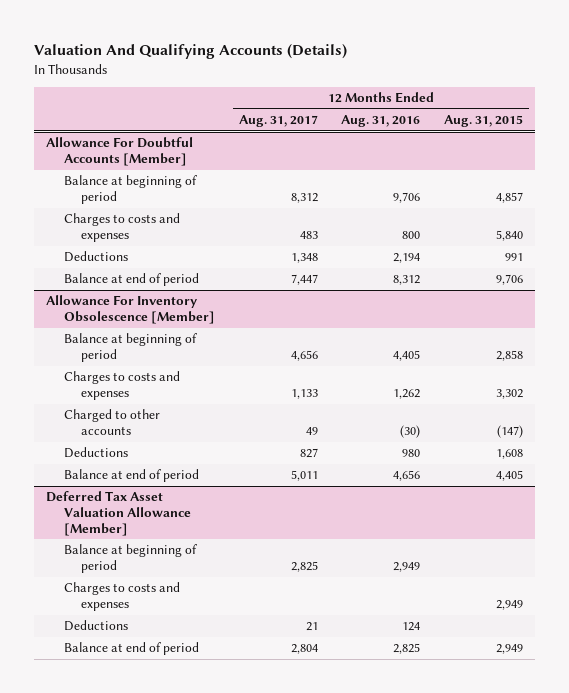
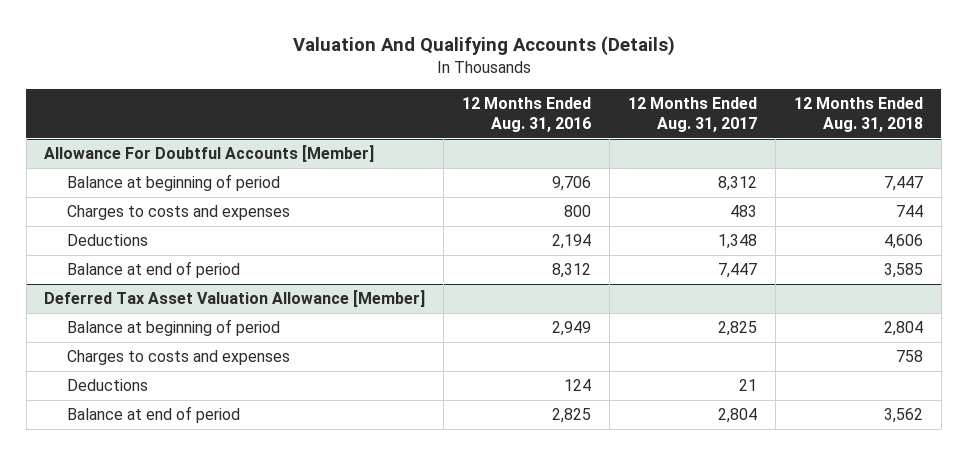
[443,115,523,128] Aug. 31, 2015 -> none
none -> [793,96,923,133] 12 Months Ended Aug. 31, 2018
[46,295,215,325] Allowance For Inventory Obsolescence [Member] -> none
[63,333,197,363] Balance at beginning of period -> none
[63,371,180,401] Charges to costs and expenses -> none
[63,409,160,436] Charged to other accounts -> none
[63,447,128,459] Deductions -> none
[63,469,199,483] Balance at end of period -> none

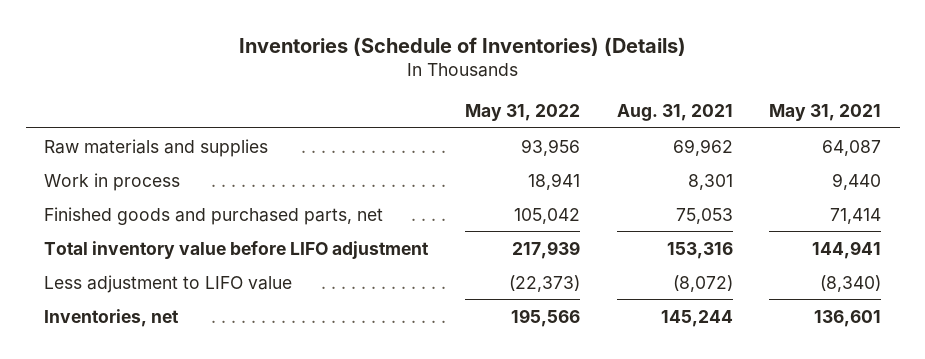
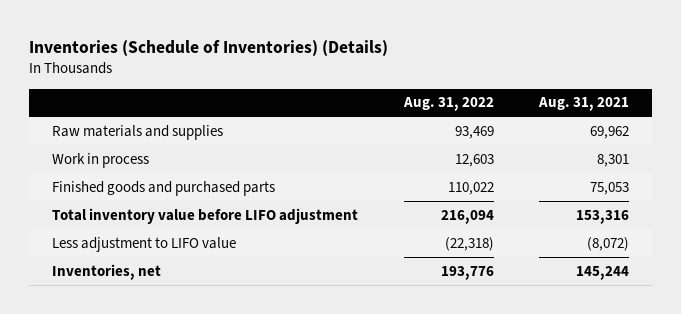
[464,103,580,121] May 31, 2022 -> none
[769,103,882,121] May 31, 2021 -> none
none -> [402,97,494,112] Aug. 31, 2022
[44,206,384,225] Finished goods and purchased parts, net -> [52,180,276,196] Finished goods and purchased parts

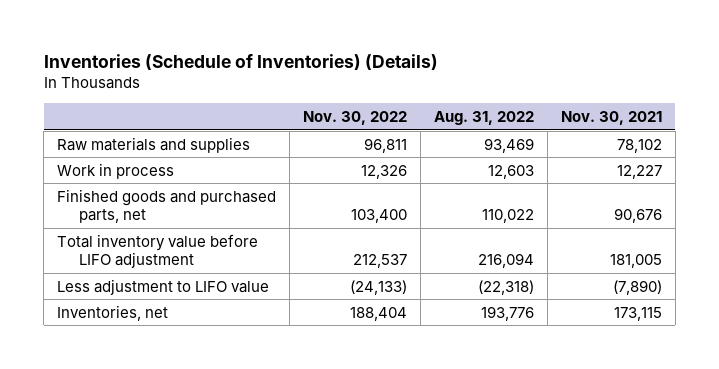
[538,97,630,112] Aug. 31, 2021 -> none
none -> [303,111,408,126] Nov. 30, 2022
none -> [560,111,662,126] Nov. 30, 2021
[52,180,276,196] Finished goods and purchased parts -> [57,188,277,224] Finished goods and purchased parts, net

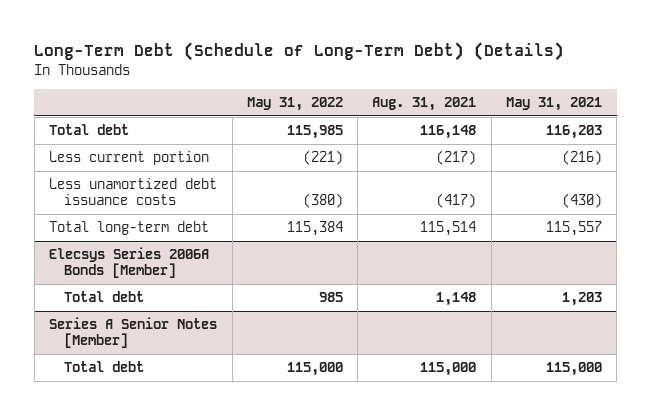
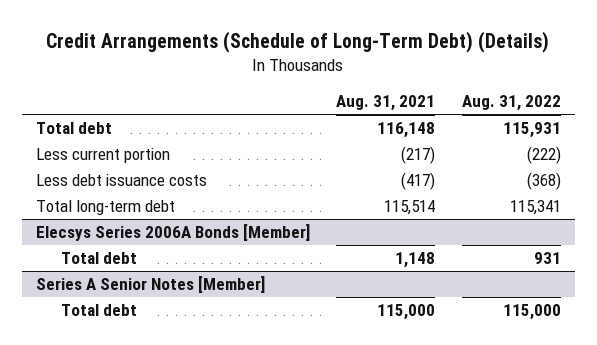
[34,42,565,62] Long-Term Debt (Schedule of Long-Term Debt) (Details) -> [46,31,550,54] Credit Arrangements (Schedule of Long-Term Debt) (Details)
[246,97,343,112] May 31, 2022 -> none
[506,97,603,112] May 31, 2021 -> none
none -> [462,95,562,112] Aug. 31, 2022
[49,178,218,206] Less unamortized debt issuance costs -> [35,173,207,186] Less debt issuance costs

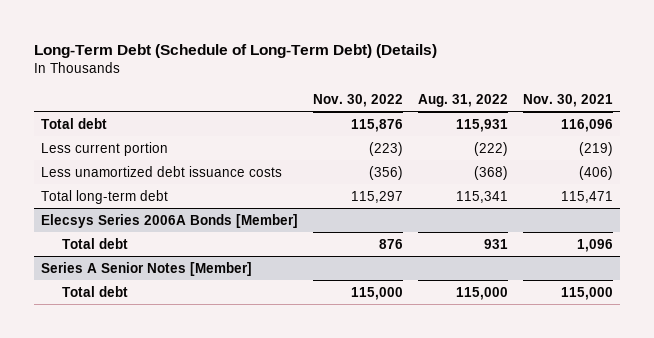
[46,31,550,54] Credit Arrangements (Schedule of Long-Term Debt) (Details) -> [33,43,437,58] Long-Term Debt (Schedule of Long-Term Debt) (Details)
[336,95,436,112] Aug. 31, 2021 -> none
none -> [313,93,404,107] Nov. 30, 2022
none -> [522,93,613,107] Nov. 30, 2021
[35,173,207,186] Less debt issuance costs -> [41,165,283,177] Less unamortized debt issuance costs

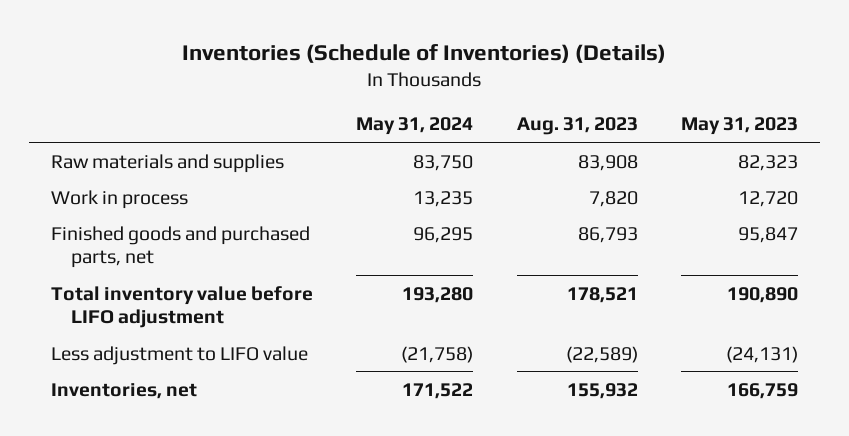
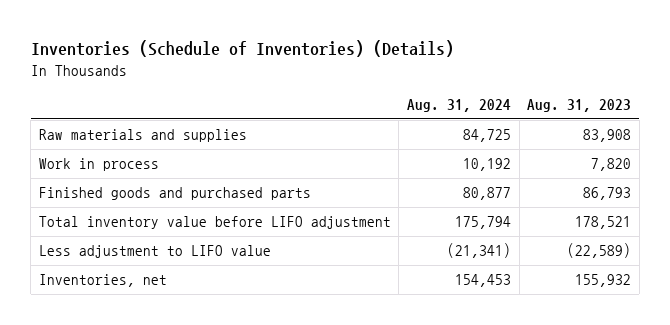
[356,117,474,136] May 31, 2024 -> none
[681,117,799,136] May 31, 2023 -> none
none -> [406,99,511,113] Aug. 31, 2024
[50,225,310,269] Finished goods and purchased parts, net -> [38,187,311,201] Finished goods and purchased parts

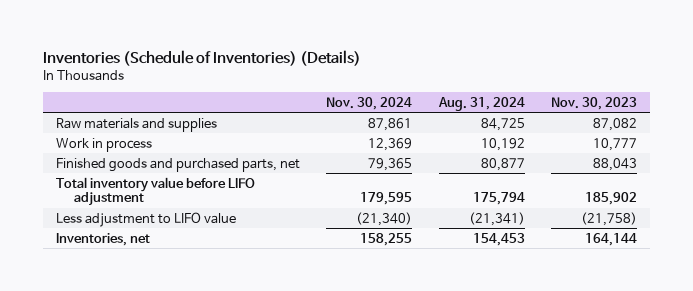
[527,99,632,113] Aug. 31, 2023 -> none
none -> [326,96,413,110] Nov. 30, 2024
none -> [550,96,637,110] Nov. 30, 2023
[38,187,311,201] Finished goods and purchased parts -> [56,157,301,172] Finished goods and purchased parts, net

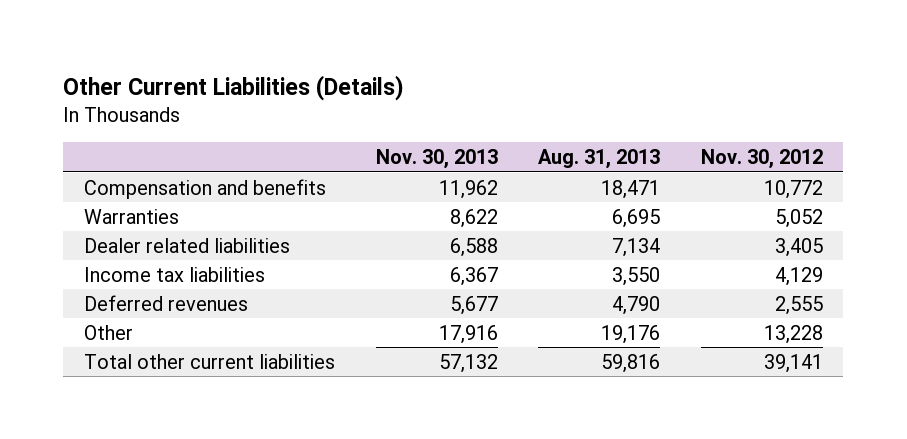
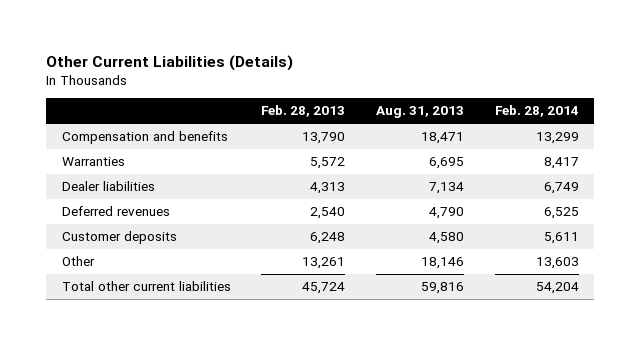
[375,148,498,169] Nov. 30, 2013 -> none
[700,148,823,169] Nov. 30, 2012 -> none
none -> [261,105,346,118] Feb. 28, 2013
none -> [494,105,579,118] Feb. 28, 2014
[83,266,265,282] Income tax liabilities -> none
[83,237,290,253] Dealer related liabilities -> [61,181,155,192] Dealer liabilities
none -> [61,231,177,245] Customer deposits
[601,324,661,344] 19,176 -> [421,257,465,270] 18,146

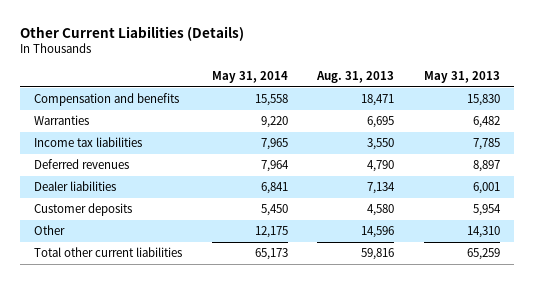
[261,105,346,118] Feb. 28, 2013 -> none
[494,105,579,118] Feb. 28, 2014 -> none
none -> [211,71,288,84] May 31, 2014
none -> [423,71,500,84] May 31, 2013
none -> [34,137,143,148] Income tax liabilities
[61,181,155,192] Dealer liabilities -> [34,181,117,192] Dealer liabilities
[421,257,465,270] 18,146 -> [361,226,395,239] 14,596

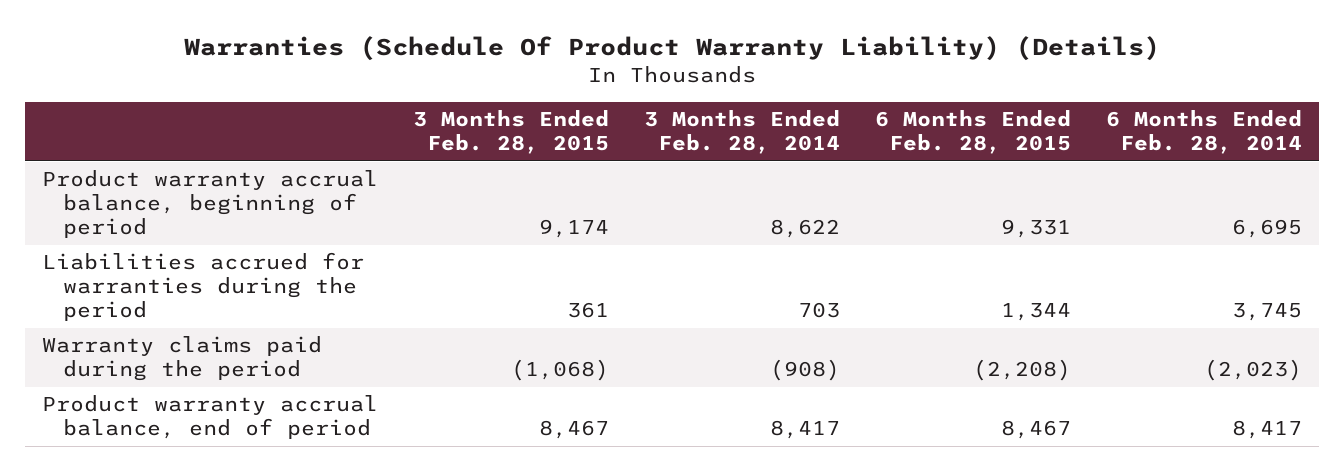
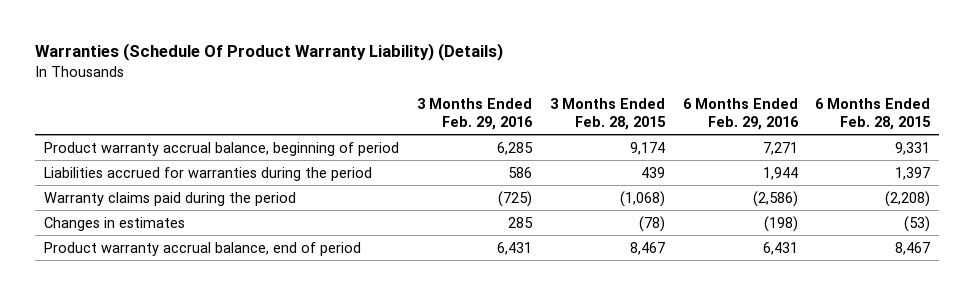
[643,110,840,155] 3 Months Ended Feb. 28, 2014 -> none
[1105,110,1302,155] 6 Months Ended Feb. 28, 2014 -> none
none -> [416,97,533,130] 3 Months Ended Feb. 29, 2016
none -> [682,97,799,130] 6 Months Ended Feb. 29, 2016
[566,302,609,319] 361 -> [640,166,665,178] 439
[1000,303,1071,322] 1,344 -> [895,166,931,180] 1,397
none -> [43,216,185,231] Changes in estimates

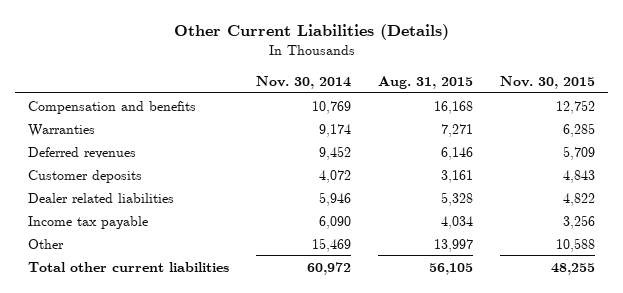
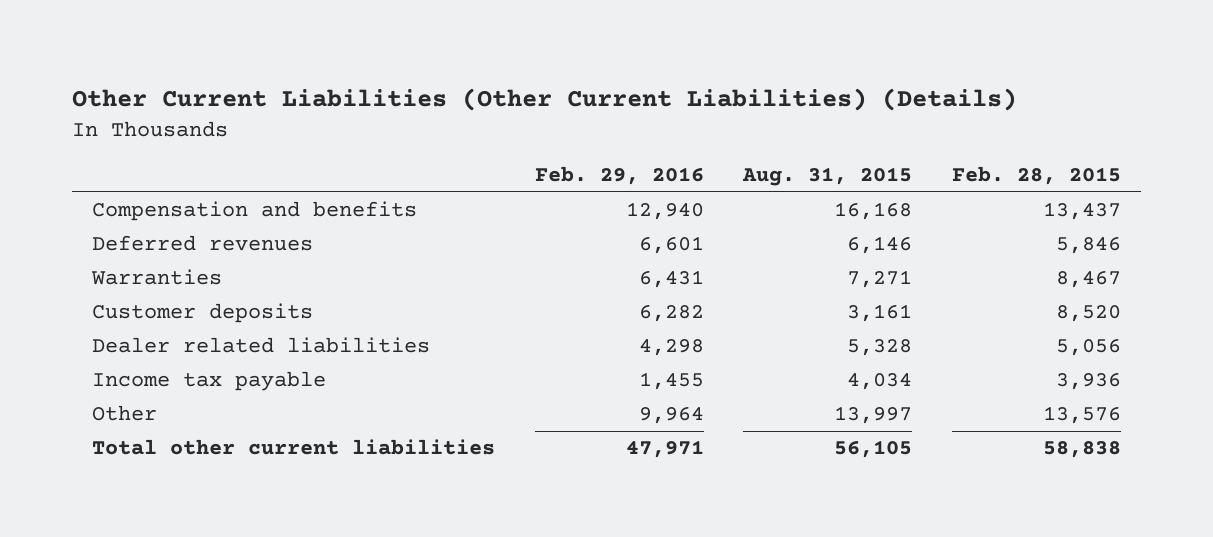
[173,24,449,41] Other Current Liabilities (Details) -> [71,87,1017,111] Other Current Liabilities (Other Current Liabilities) (Details)
[256,76,352,90] Nov. 30, 2014 -> none
[500,76,596,90] Nov. 30, 2015 -> none
none -> [534,166,704,186] Feb. 29, 2016
none -> [952,166,1122,186] Feb. 28, 2015
[28,123,96,137] Warranties -> [90,269,222,286] Warranties

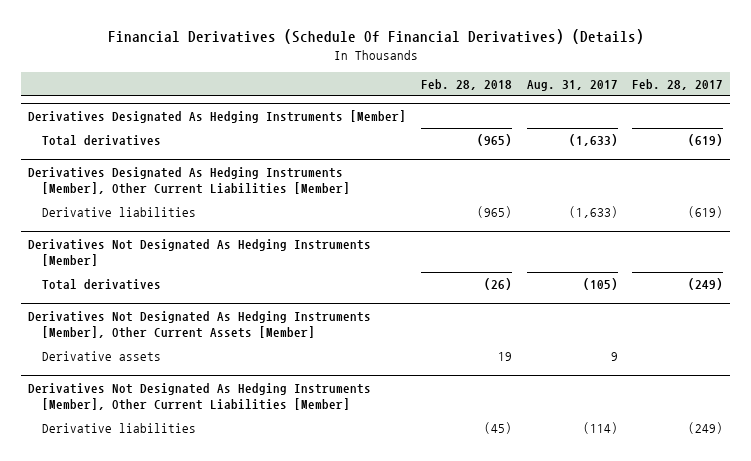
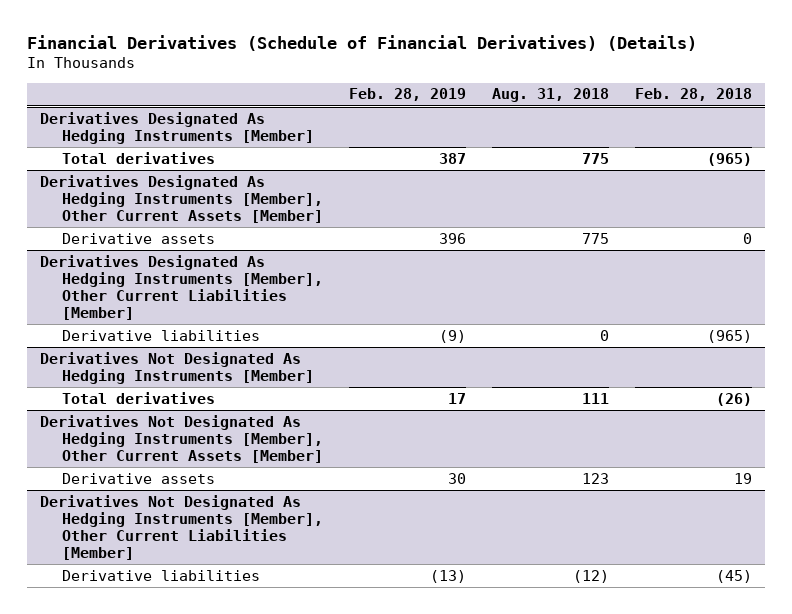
[107,29,644,45] Financial Derivatives (Schedule Of Financial Derivatives) (Details) -> [26,35,697,52] Financial Derivatives (Schedule of Financial Derivatives) (Details)
[526,79,618,91] Aug. 31, 2017 -> none
[632,78,724,90] Feb. 28, 2017 -> none
none -> [349,88,467,102] Feb. 28, 2019
none -> [492,88,610,103] Aug. 31, 2018
none -> [39,174,324,224] Derivatives Designated As Hedging Instruments [Member], Other Current Assets [Member]
none -> [62,232,216,244] Derivative assets

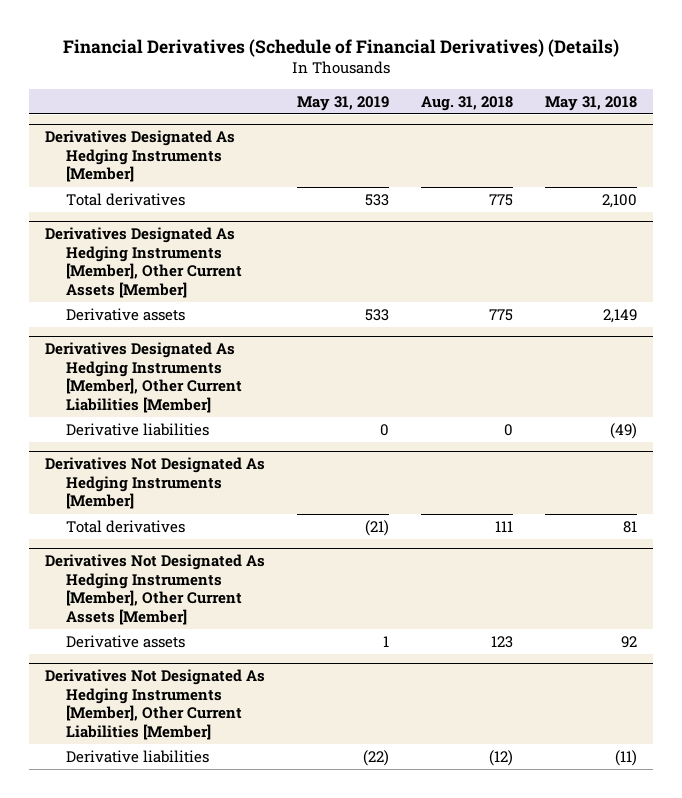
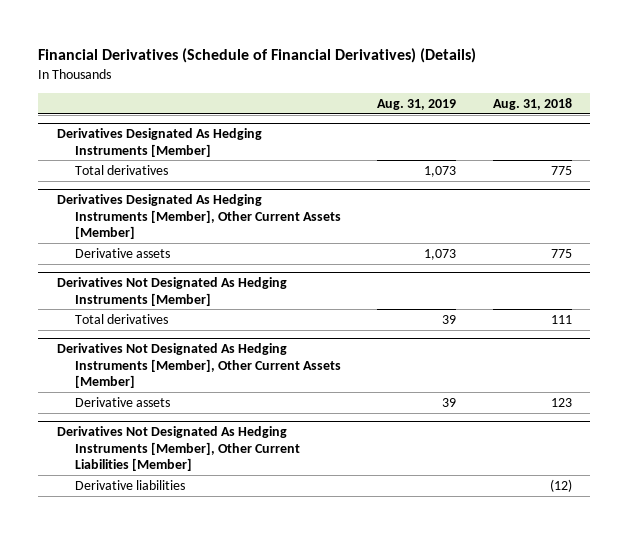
[296,95,389,111] May 31, 2019 -> none
[544,95,637,111] May 31, 2018 -> none
none -> [377,98,457,110] Aug. 31, 2019
[45,342,242,413] Derivatives Designated As Hedging Instruments [Member], Other Current Liabilities [Member] -> none
[65,423,209,437] Derivative liabilities -> none

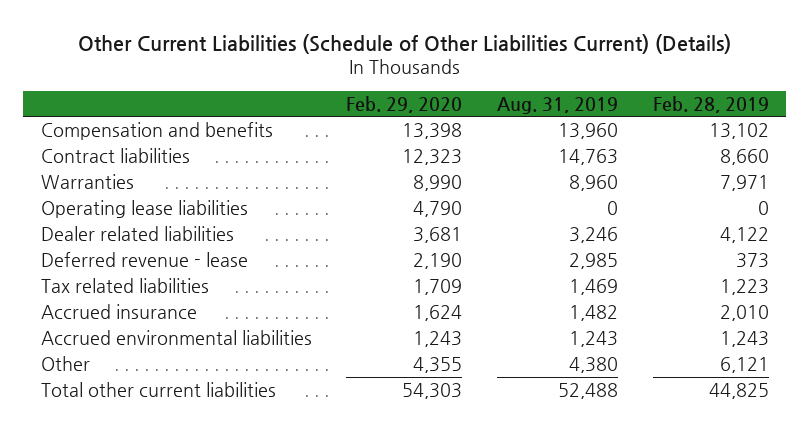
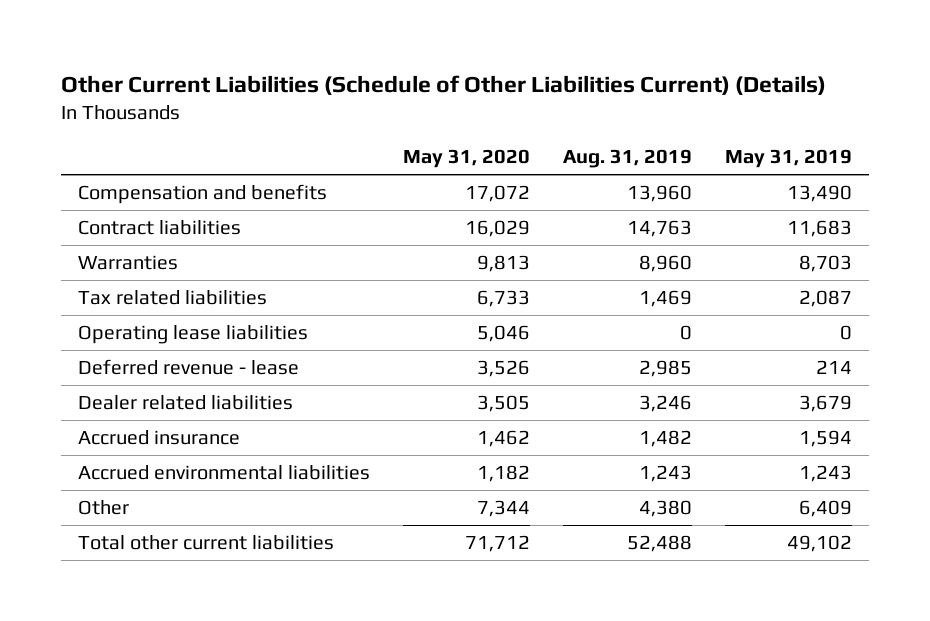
[346,95,463,113] Feb. 29, 2020 -> none
[652,95,769,113] Feb. 28, 2019 -> none
none -> [402,149,530,169] May 31, 2020
none -> [725,149,853,169] May 31, 2019
[40,277,209,293] Tax related liabilities -> [77,290,267,306] Tax related liabilities
[40,225,234,241] Dealer related liabilities -> [77,395,293,411] Dealer related liabilities

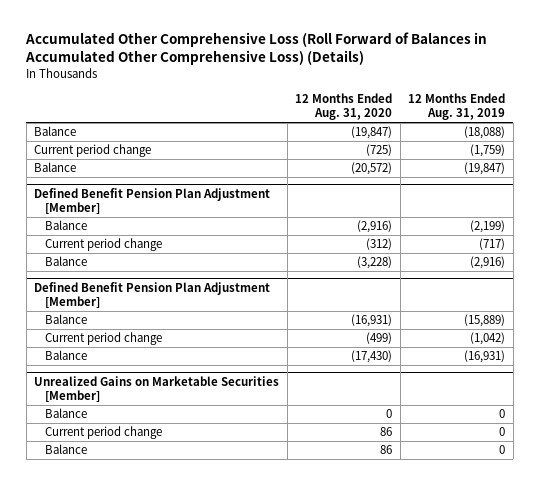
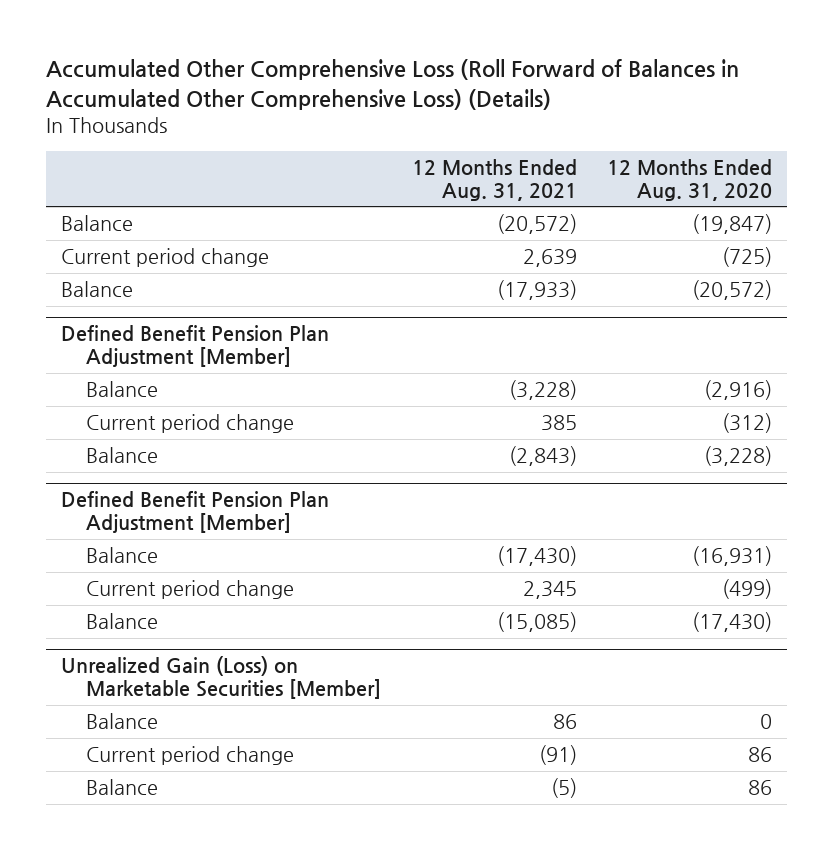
[408,92,506,121] 12 Months Ended Aug. 31, 2019 -> none
none -> [411,159,577,201] 12 Months Ended Aug. 31, 2021
[34,375,280,403] Unrealized Gains on Marketable Securities [Member] -> [61,656,382,699] Unrealized Gain (Loss) on Marketable Securities [Member]

